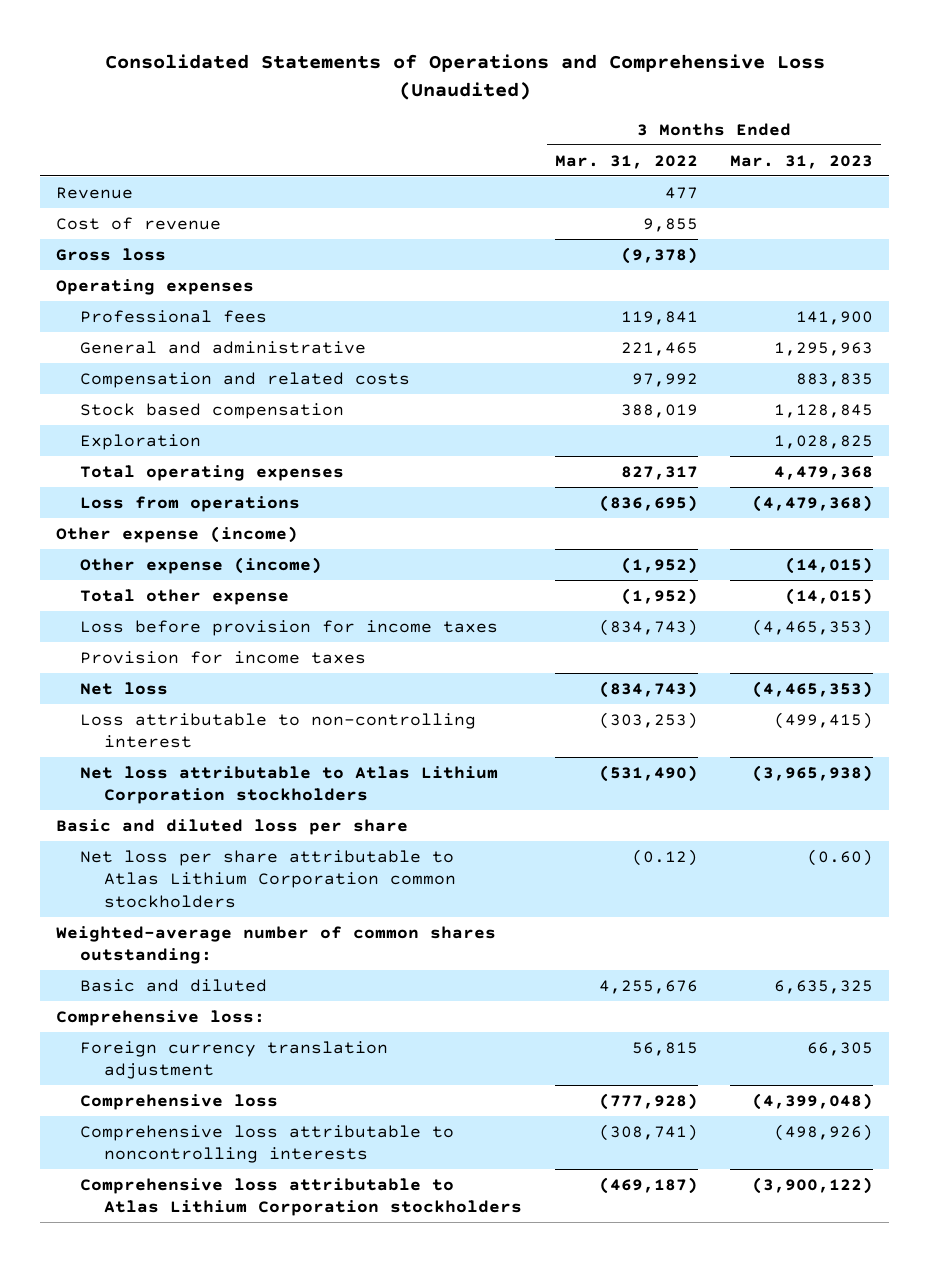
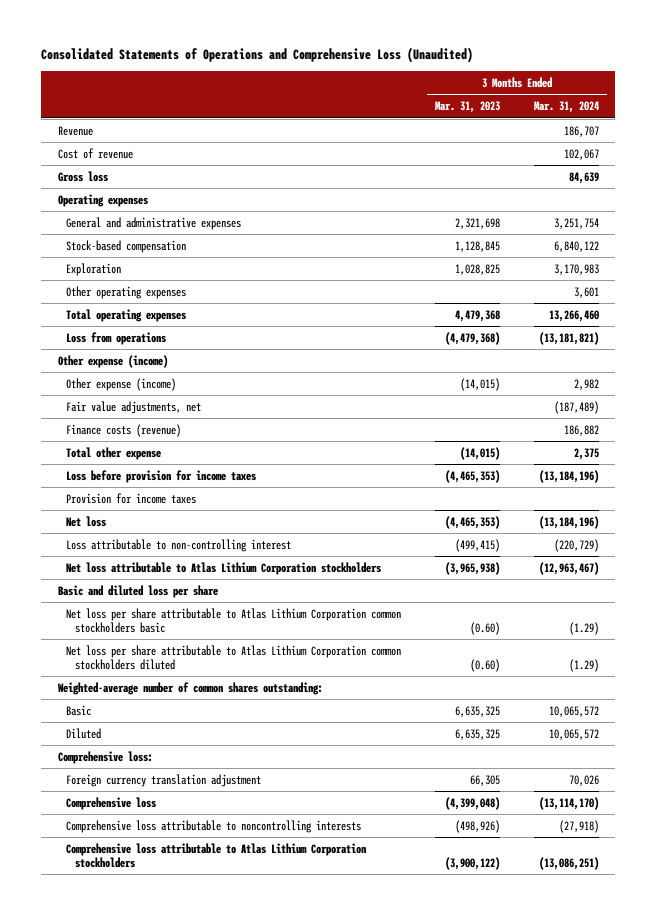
[554,154,698,169] Mar. 31, 2022 -> none
none -> [533,101,599,114] Mar. 31, 2024
[80,309,268,323] Professional fees -> none
[80,371,411,388] Compensation and related costs -> none
[80,340,367,354] General and administrative -> [66,216,242,230] General and administrative expenses
[774,341,874,356] 1,295,963 -> [454,217,500,229] 2,321,698
[80,402,345,419] Stock based compensation -> [66,239,187,253] Stock-based compensation
none -> [66,285,187,299] Other operating expenses
none -> [66,400,202,414] Fair value adjustments, net
none -> [66,423,182,437] Finance costs (revenue)
[80,849,457,908] Net loss per share attributable to Atlas Lithium Corporation common stockholders -> [66,607,402,634] Net loss per share attributable to Atlas Lithium Corporation common stockholders basic
none -> [66,644,402,671] Net loss per share attributable to Atlas Lithium Corporation common stockholders diluted
[80,978,268,992] Basic and diluted -> [66,704,92,716] Basic
none -> [66,727,102,739] Diluted

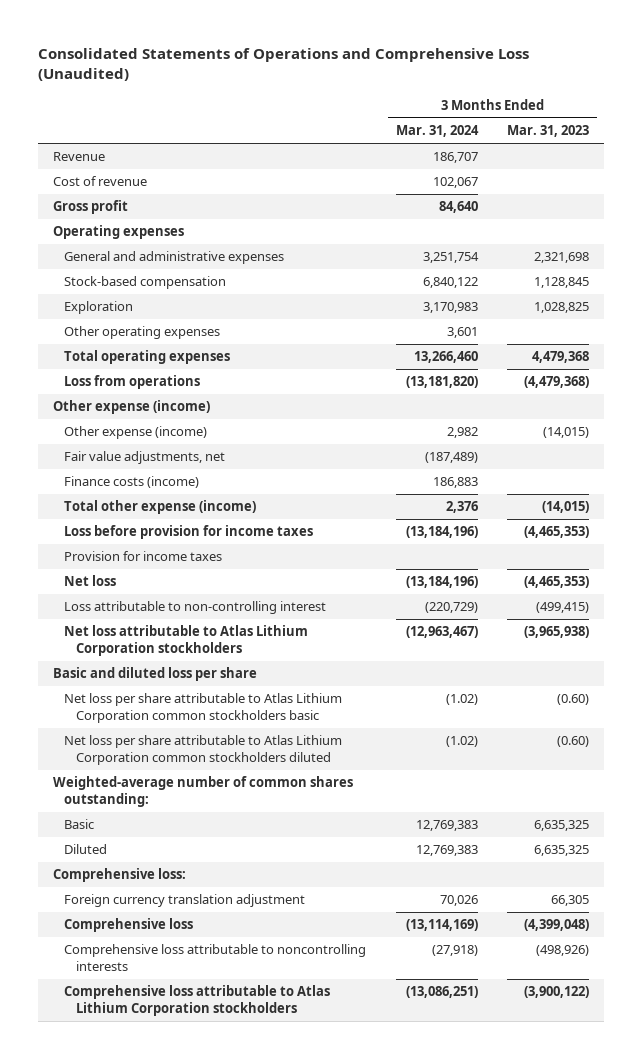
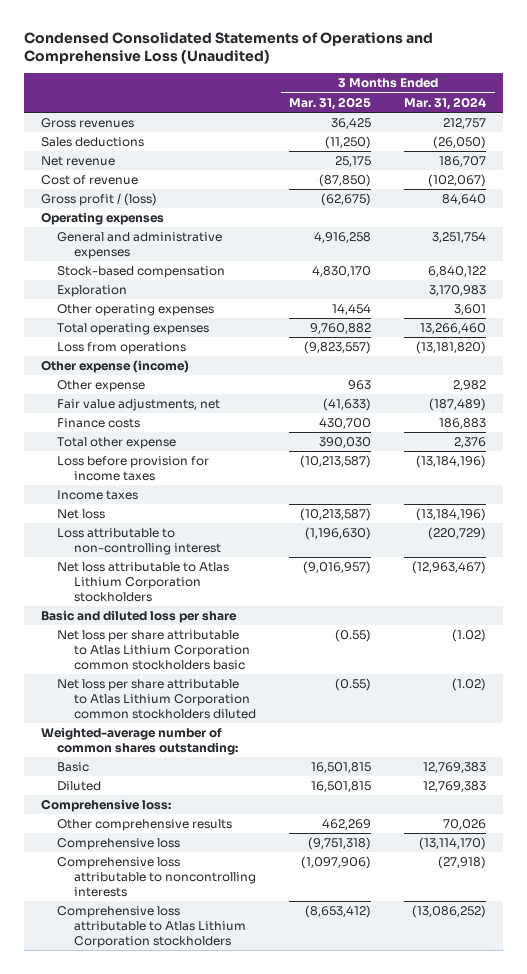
[38,47,530,82] Consolidated Statements of Operations and Comprehensive Loss (Unaudited) -> [24,31,434,65] Condensed Consolidated Statements of Operations and Comprehensive Loss (Unaudited)
[507,125,590,138] Mar. 31, 2023 -> none
none -> [289,96,372,110] Mar. 31, 2025
none -> [40,118,134,129] Gross revenues
none -> [40,137,144,148] Sales deductions
[53,152,106,162] Revenue -> [40,156,115,167] Net revenue
[432,177,478,189] 102,067 -> [428,174,487,188] (102,067)
[53,200,129,215] Gross profit -> [40,193,157,207] Gross profit / (loss)
[64,426,208,440] Other expense (income) -> [57,380,146,393] Other expense
[64,476,200,489] Finance costs (income) -> [57,418,141,429] Finance costs
[64,500,257,515] Total other expense (income) -> [57,437,177,450] Total other expense
[64,551,223,562] Provision for income taxes -> [57,490,139,501] Income taxes
[64,894,306,908] Foreign currency translation adjustment -> [57,819,233,832] Other comprehensive results
[405,919,478,932] (13,114,169) -> [419,837,487,851] (13,114,170)
[405,986,478,999] (13,086,251) -> [412,905,487,919] (13,086,252)

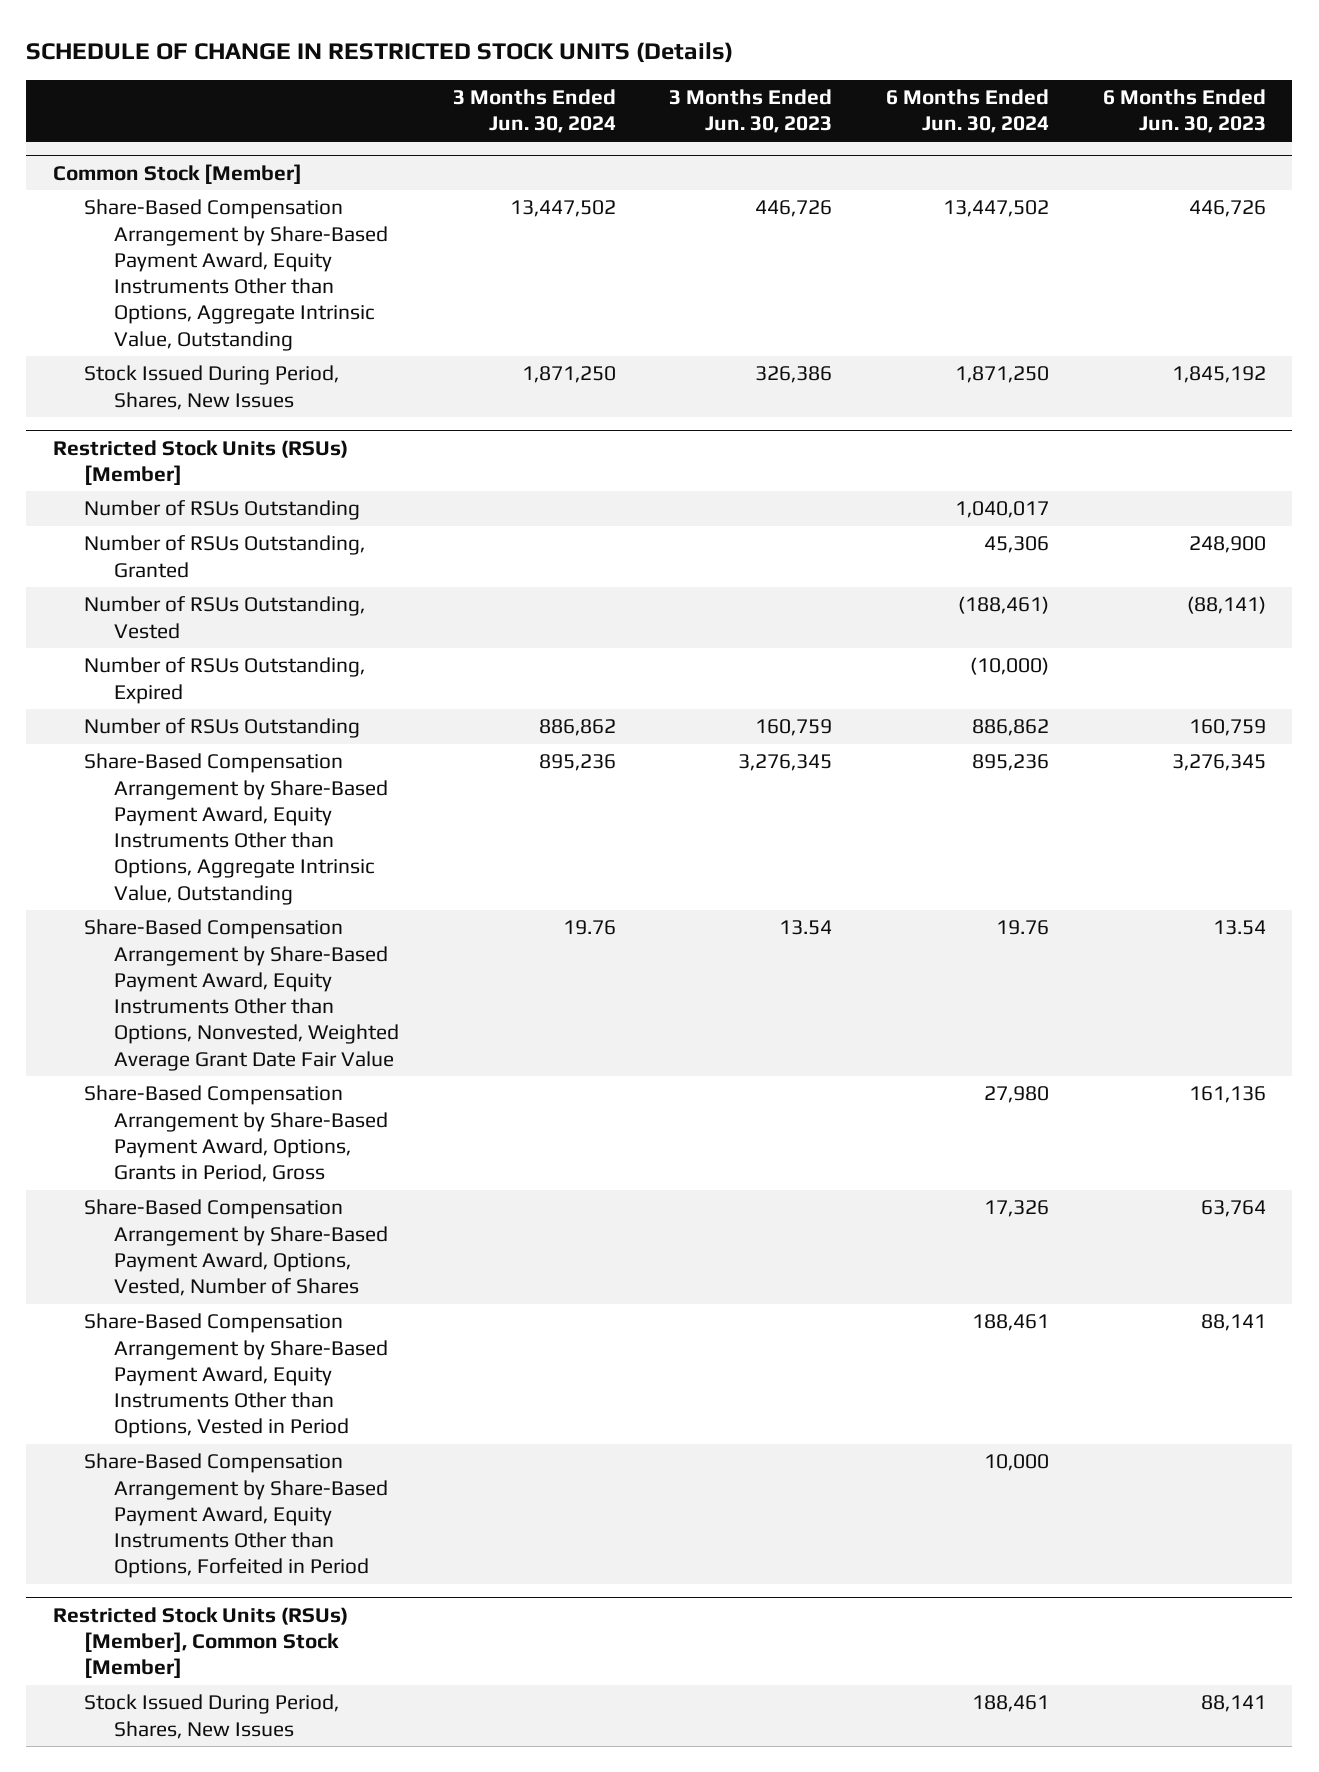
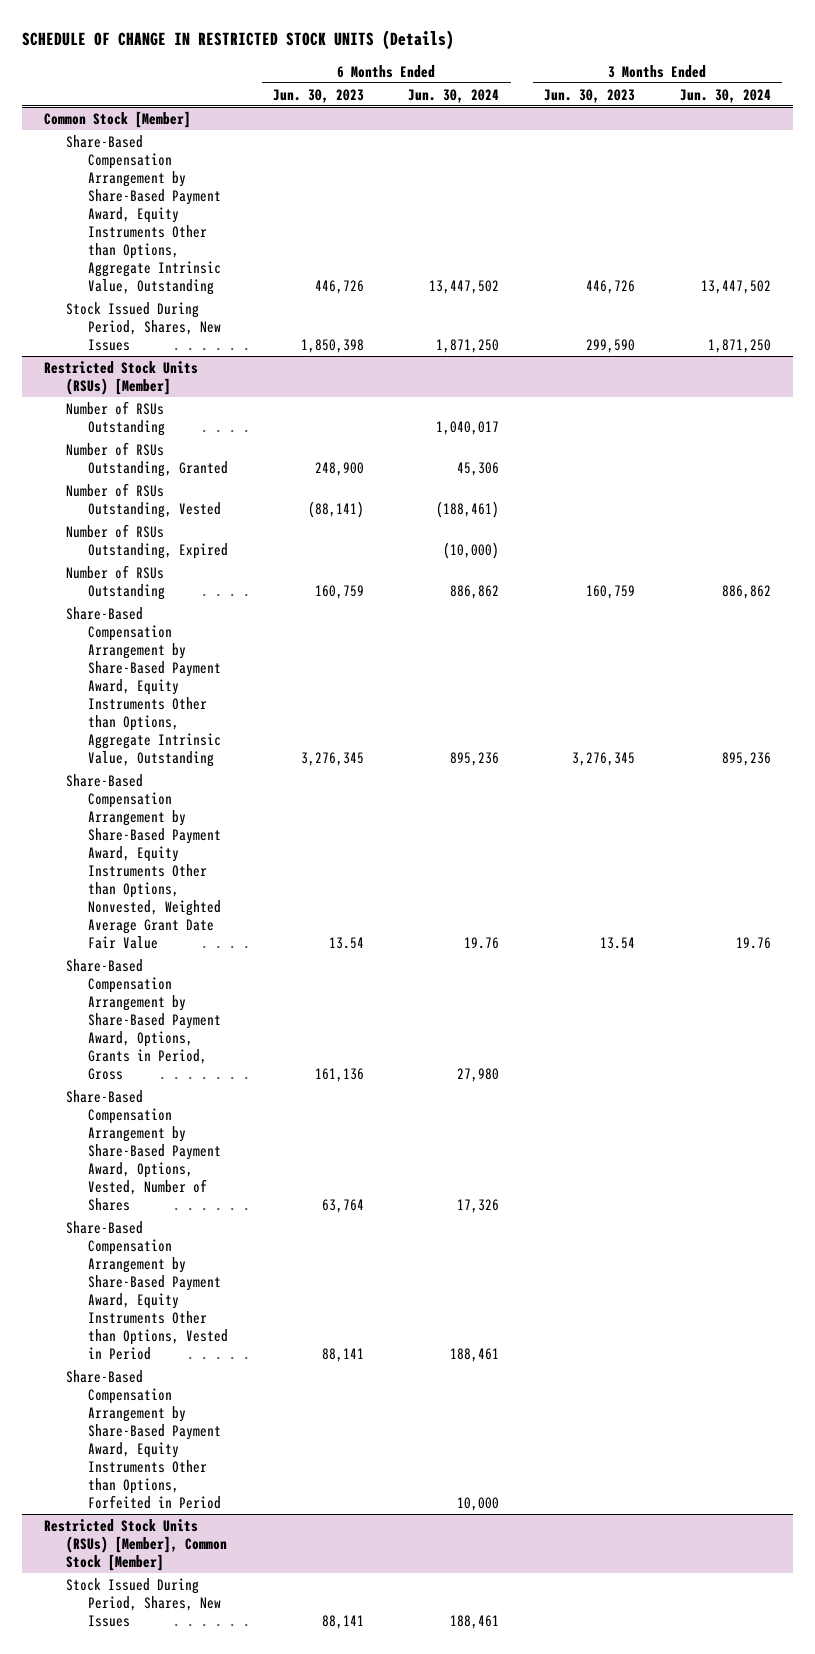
[755,366,833,384] 326,386 -> [586,338,636,353] 299,590
[1171,366,1266,384] 1,845,192 -> [300,338,364,353] 1,850,398

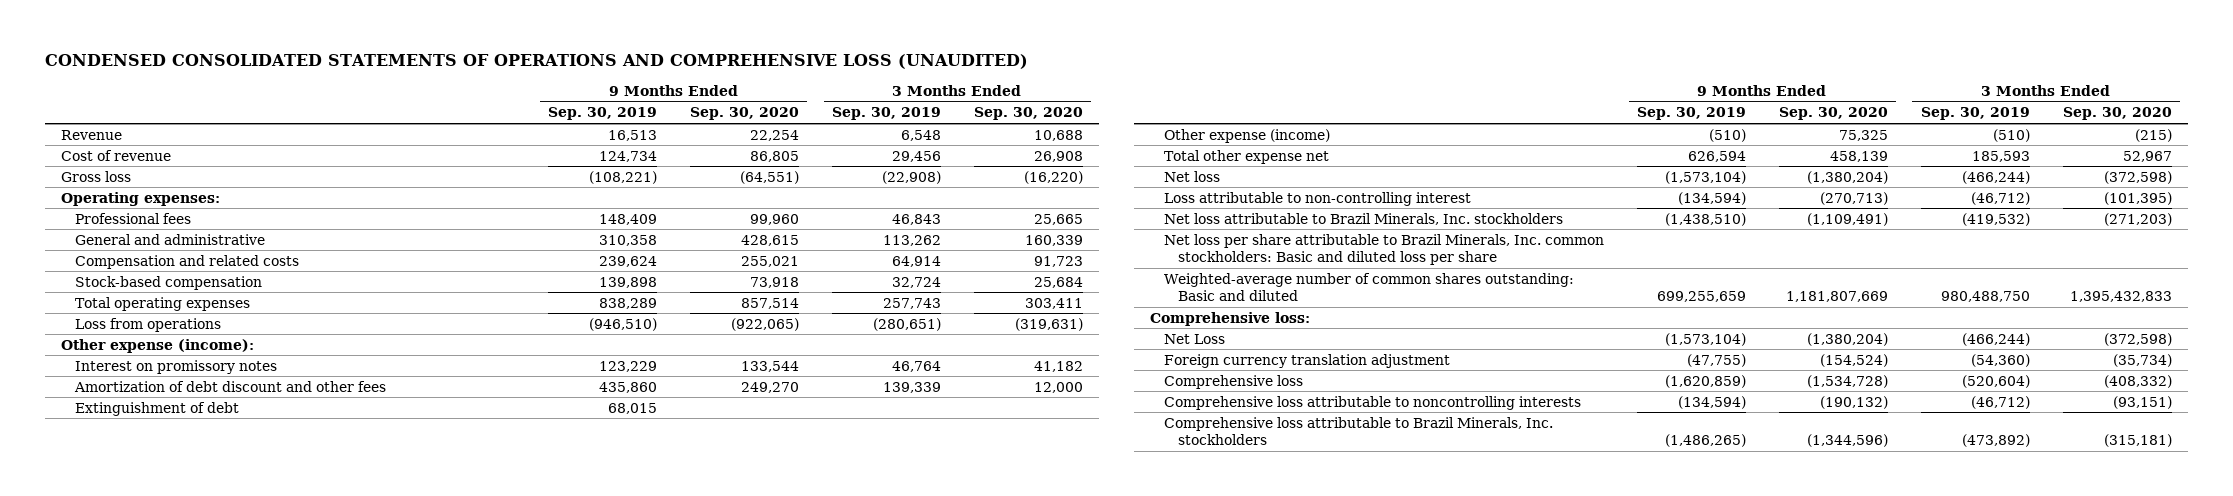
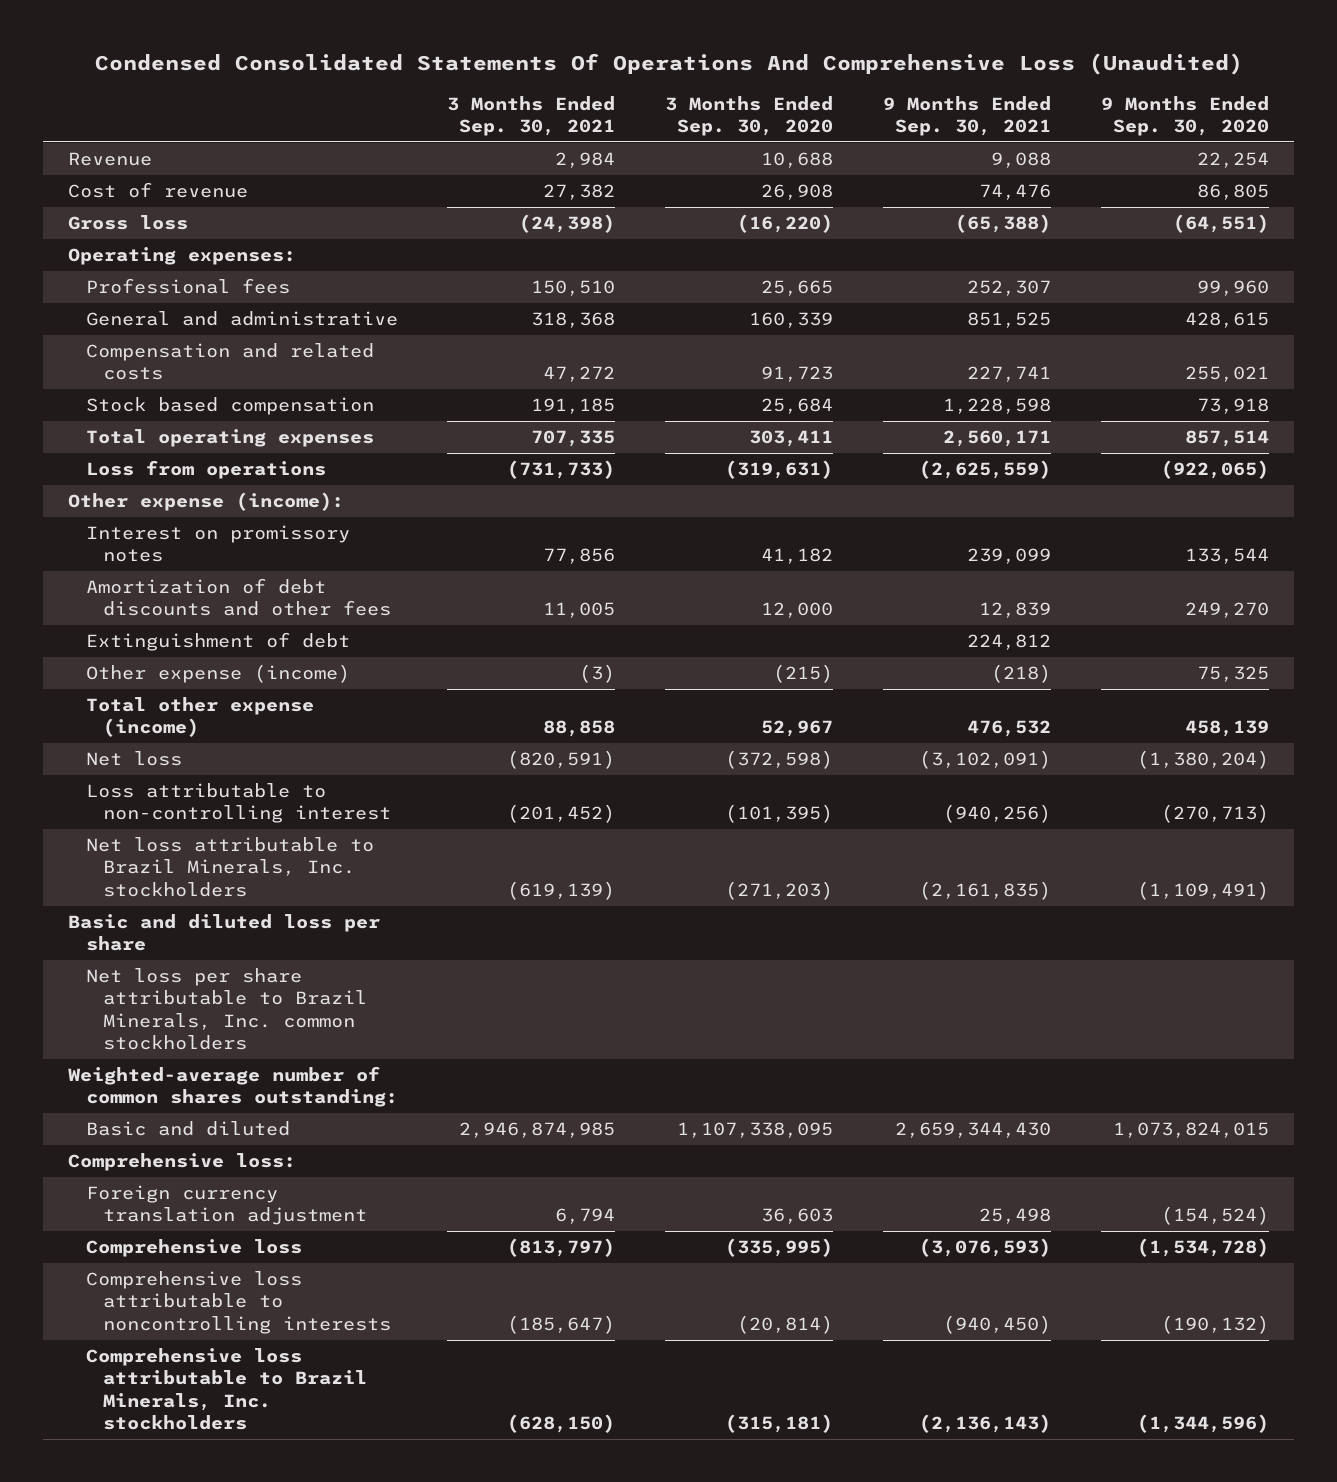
[44,54,1028,70] CONDENSED CONSOLIDATED STATEMENTS OF OPERATIONS AND COMPREHENSIVE LOSS (UNAUDITED) -> [94,53,1243,76] Condensed Consolidated Statements Of Operations And Comprehensive Loss (Unaudited)
[548,107,658,121] Sep. 30, 2019 -> none
[831,107,941,121] Sep. 30, 2019 -> none
none -> [447,95,616,136] 3 Months Ended Sep. 30, 2021
none -> [883,95,1052,136] 9 Months Ended Sep. 30, 2021
[75,275,263,290] Stock-based compensation -> [85,397,374,416] Stock based compensation
[74,380,387,392] Amortization of debt discount and other fees -> [85,578,392,617] Amortization of debt discounts and other fees
[1164,149,1330,164] Total other expense net -> [85,697,314,738] Total other expense (income)
none -> [68,914,381,952] Basic and diluted loss per share
[1164,233,1605,266] Net loss per share attributable to Brazil Minerals, Inc. common stockholders: Basic and diluted loss per share -> [85,968,368,1051] Net loss per share attributable to Brazil Minerals, Inc. common stockholders
none -> [68,1066,398,1108] Weighted-average number of common shares outstanding:
[1164,272,1575,302] Weighted-average number of common shares outstanding: Basic and diluted -> [85,1121,290,1137] Basic and diluted
[1785,291,1888,303] 1,181,807,669 -> [1112,1122,1269,1139] 1,073,824,015
[2069,291,2172,303] 1,395,432,833 -> [677,1122,834,1139] 1,107,338,095
[1164,333,1226,344] Net Loss -> none
[2112,353,2172,367] (35,734) -> [761,1208,834,1225] 36,603
[2103,374,2172,388] (408,332) -> [725,1238,834,1258] (335,995)
[2112,395,2172,409] (93,151) -> [737,1314,834,1334] (20,814)

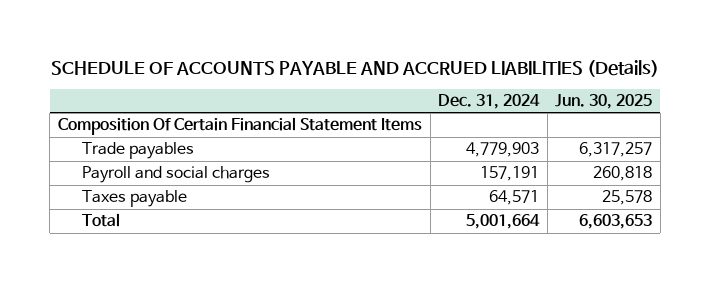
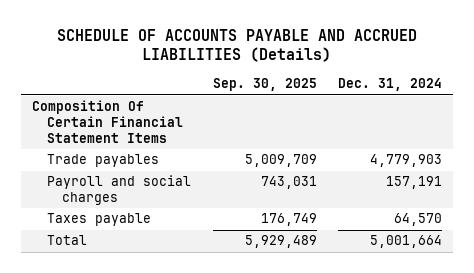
[555,94,653,110] Jun. 30, 2025 -> none
none -> [212,78,317,92] Sep. 30, 2025
[489,190,540,206] 64,571 -> [394,213,443,227] 64,570

